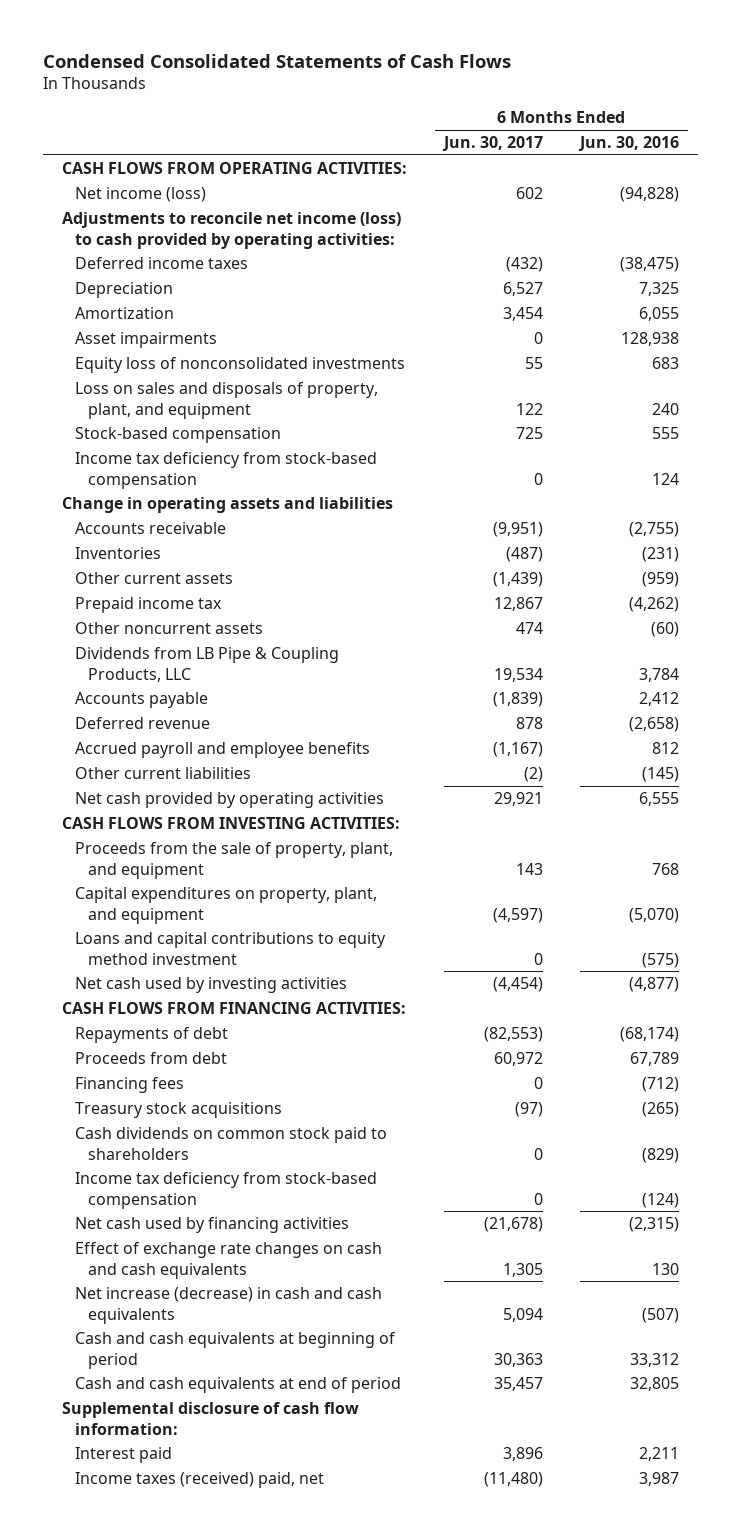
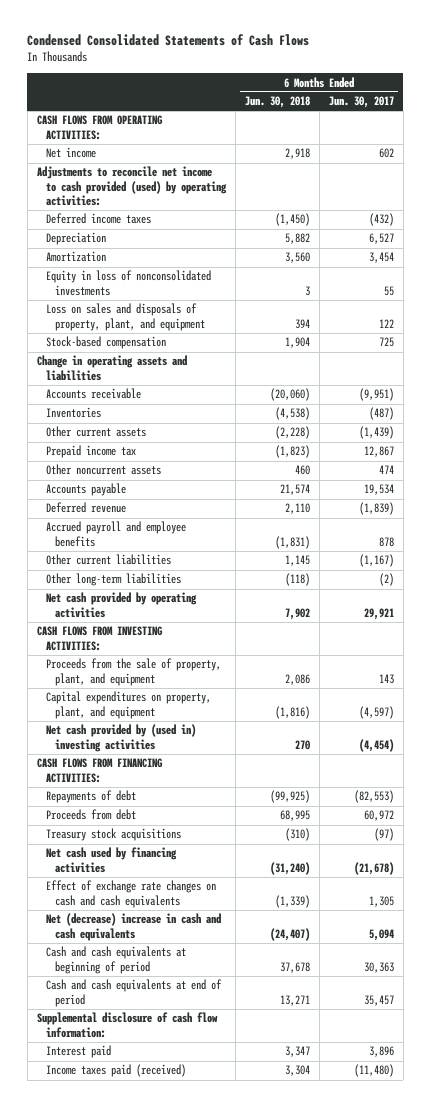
[577,136,679,152] Jun. 30, 2016 -> none
none -> [244,96,310,109] Jun. 30, 2018
[74,187,206,203] Net income (loss) -> [45,147,96,159] Net income
[61,212,401,249] Adjustments to reconcile net income (loss) to cash provided by operating activities: -> [36,166,227,206] Adjustments to reconcile net income to cash provided (used) by operating activities:
[74,332,217,349] Asset impairments -> none
[74,357,405,374] Equity loss of nonconsolidated investments -> [45,270,211,296] Equity in loss of nonconsolidated investments
[74,452,377,489] Income tax deficiency from stock-based compensation -> none
[74,767,251,780] Other current liabilities -> none
[74,647,339,682] Dividends from LB Pipe & Coupling Products, LLC -> [45,483,126,497] Accounts payable
[74,692,208,709] Accounts payable -> [45,502,126,514] Deferred revenue
[74,717,210,730] Deferred revenue -> [45,521,186,547] Accrued payroll and employee benefits
[74,742,370,759] Accrued payroll and employee benefits -> [45,554,171,566] Other current liabilities
none -> [45,573,181,587] Other long-term liabilities
[74,932,386,965] Loans and capital contributions to equity method investment -> none
[74,977,347,994] Net cash used by investing activities -> [45,724,196,752] Net cash provided by (used in) investing activities
[74,1077,184,1094] Financing fees -> none
[74,1127,387,1160] Cash dividends on common stock paid to shareholders -> none
[74,1172,377,1209] Income tax deficiency from stock-based compensation -> none
[74,1287,382,1324] Net increase (decrease) in cash and cash equivalents -> [45,913,221,941] Net (decrease) increase in cash and cash equivalents
[74,1472,324,1489] Income taxes (received) paid, net -> [45,1064,186,1078] Income taxes paid (received)

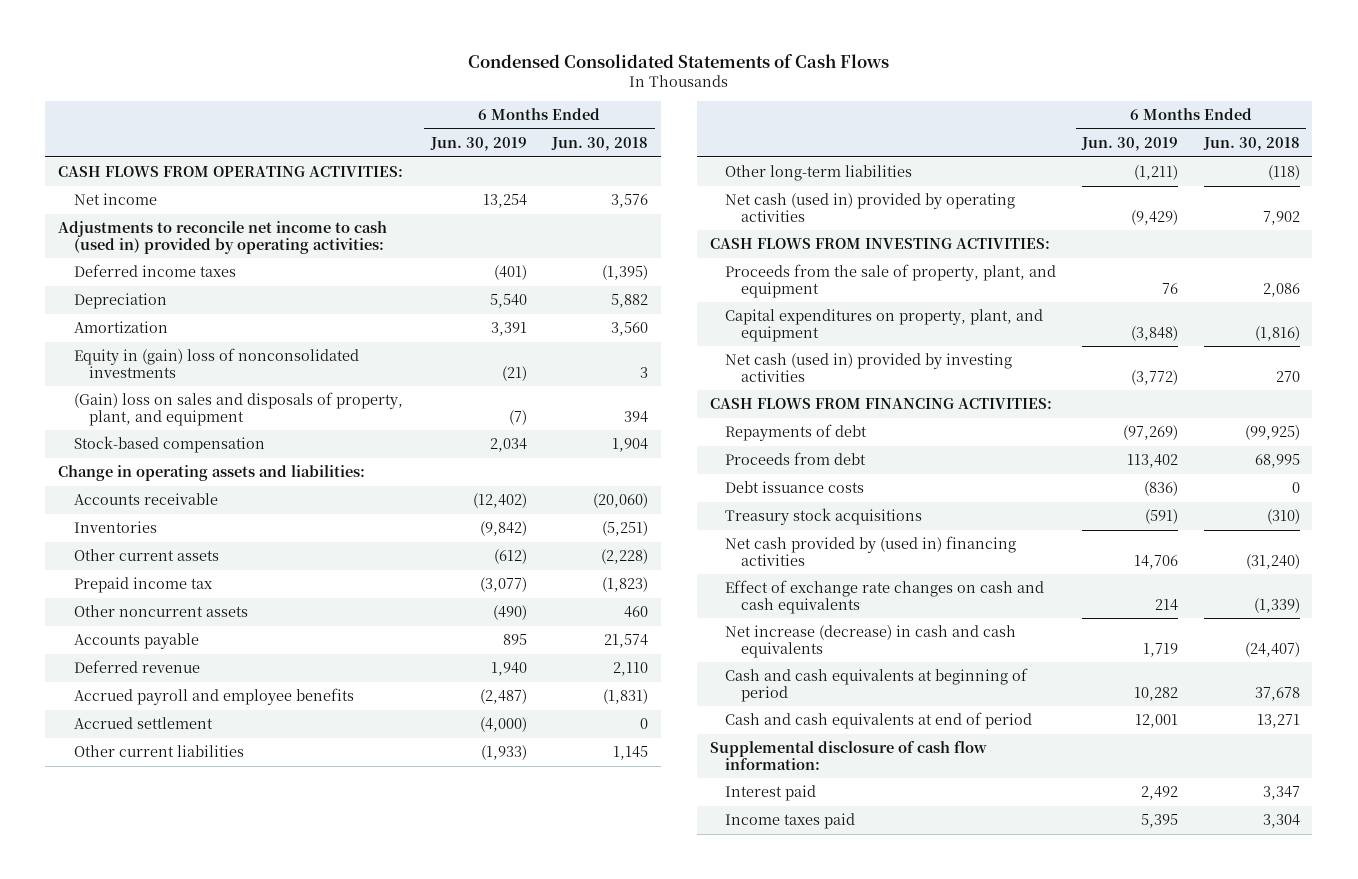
[328,96,394,109] Jun. 30, 2017 -> none
none -> [429,136,527,151] Jun. 30, 2019
[284,148,310,160] 2,918 -> [611,194,649,209] 3,576
[36,166,227,206] Adjustments to reconcile net income to cash provided (used) by operating activities: -> [58,221,388,254] Adjustments to reconcile net income to cash (used in) provided by operating activities:
[274,213,310,227] (1,450) -> [602,265,649,281] (1,395)
[45,270,211,296] Equity in loss of nonconsolidated investments -> [73,348,359,378] Equity in (gain) loss of nonconsolidated investments
[45,303,205,331] Loss on sales and disposals of property, plant, and equipment -> [73,392,403,426] (Gain) loss on sales and disposals of property, plant, and equipment
[36,355,187,381] Change in operating assets and liabilities -> [58,465,366,482] Change in operating assets and liabilities:
[274,407,310,421] (4,538) -> [602,521,649,537] (5,251)
none -> [73,717,213,730] Accrued settlement
[45,592,197,618] Net cash provided by operating activities -> [725,193,1016,222] Net cash (used in) provided by operating activities
[45,724,196,752] Net cash provided by (used in) investing activities -> [725,353,1013,382] Net cash (used in) provided by investing activities
none -> [725,481,865,494] Debt issuance costs
[45,847,177,873] Net cash used by financing activities -> [725,536,1017,566] Net cash provided by (used in) financing activities
[45,913,221,941] Net (decrease) increase in cash and cash equivalents -> [725,625,1017,658] Net increase (decrease) in cash and cash equivalents
[45,1064,186,1078] Income taxes paid (received) -> [725,813,856,830] Income taxes paid

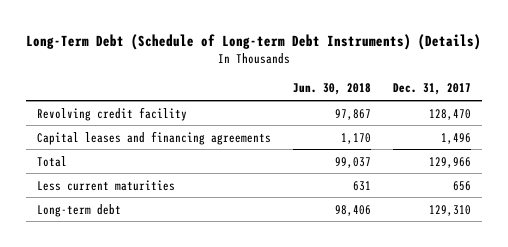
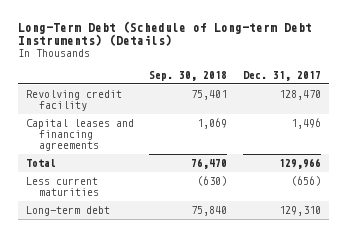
[293,83,372,96] Jun. 30, 2018 -> none
none -> [149,70,228,81] Sep. 30, 2018
[453,180,472,191] 656 -> [290,175,321,186] (656)

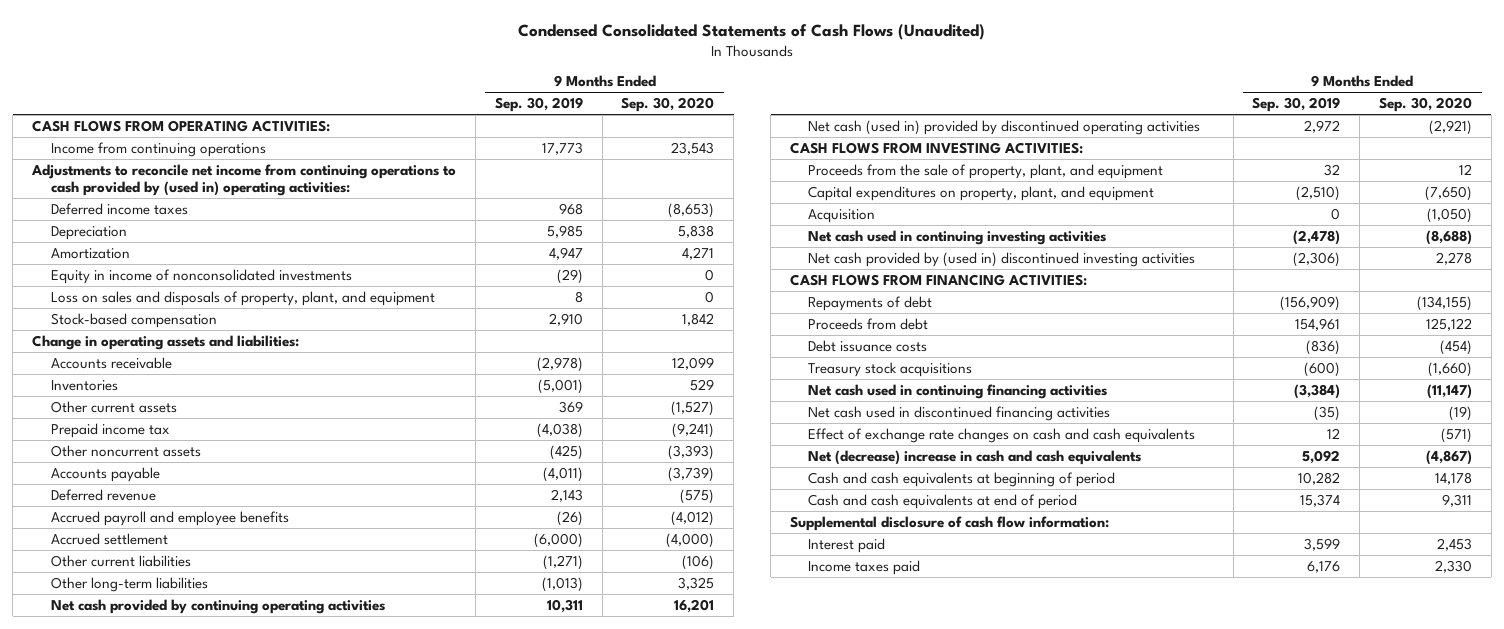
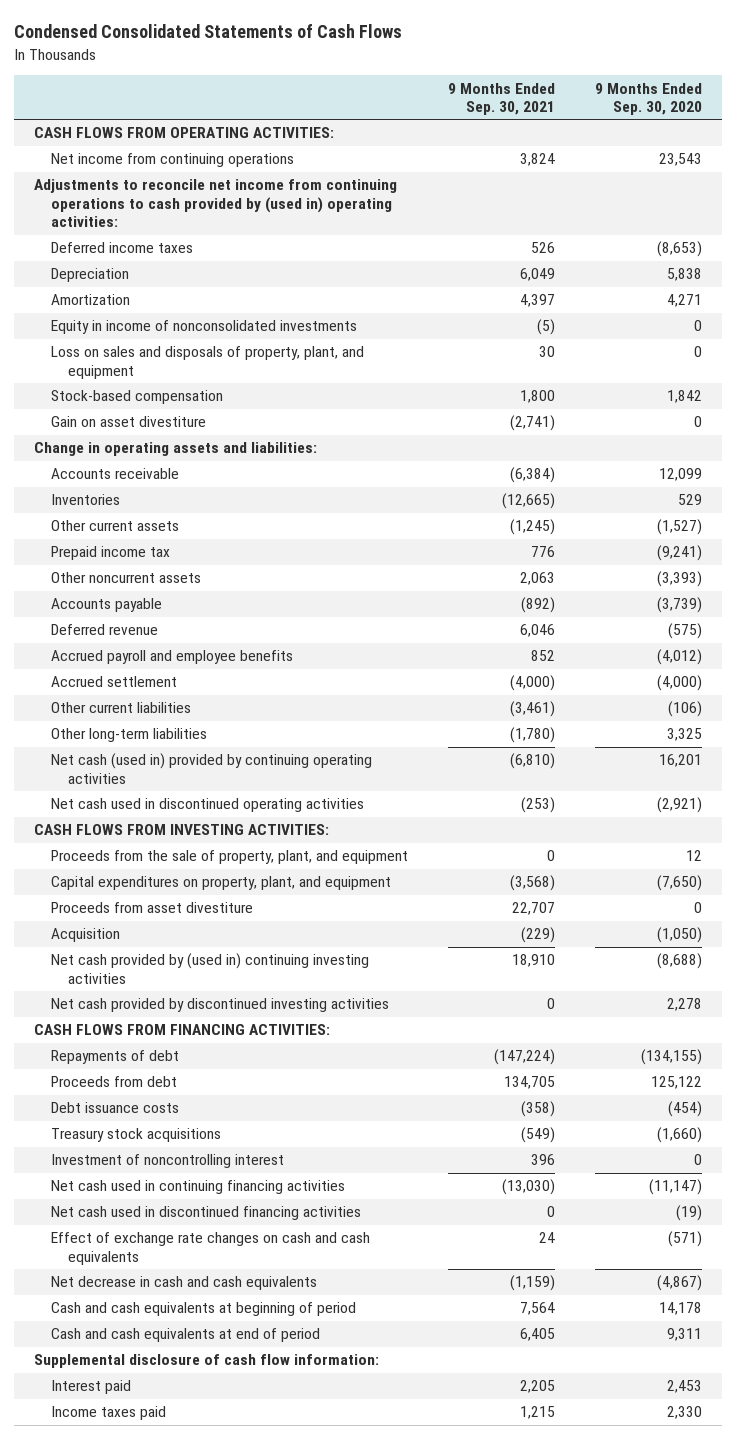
[518,23,986,40] Condensed Consolidated Statements of Cash Flows (Unaudited) -> [13,24,402,39] Condensed Consolidated Statements of Cash Flows
[494,97,583,113] Sep. 30, 2019 -> none
none -> [447,82,555,116] 9 Months Ended Sep. 30, 2021
[50,141,266,157] Income from continuing operations -> [50,153,294,168] Net income from continuing operations
none -> [50,416,206,428] Gain on asset divestiture
[50,598,385,614] Net cash provided by continuing operating activities -> [50,753,372,784] Net cash (used in) provided by continuing operating activities
[808,119,1201,135] Net cash (used in) provided by discontinued operating activities -> [50,798,364,813] Net cash used in discontinued operating activities
none -> [50,902,253,914] Proceeds from asset divestiture
[808,229,1107,245] Net cash used in continuing investing activities -> [50,953,369,984] Net cash provided by (used in) continuing investing activities
[808,251,1196,267] Net cash provided by (used in) discontinued investing activities -> [50,998,389,1013] Net cash provided by discontinued investing activities
none -> [50,1154,284,1169] Investment of noncontrolling interest
[808,449,1142,465] Net (decrease) increase in cash and cash equivalents -> [50,1276,317,1291] Net decrease in cash and cash equivalents

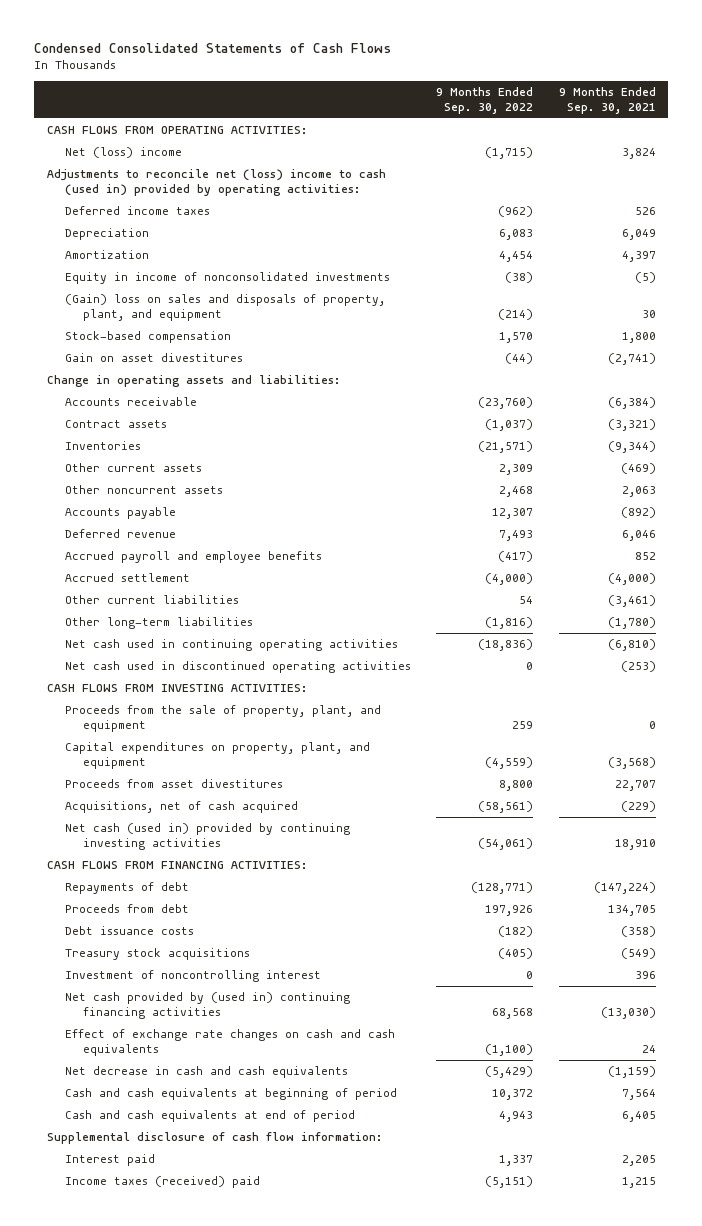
[594,82,702,116] 9 Months Ended Sep. 30, 2020 -> none
none -> [436,87,534,114] 9 Months Ended Sep. 30, 2022
[50,153,294,168] Net income from continuing operations -> [64,147,182,159] Net (loss) income
[33,179,397,228] Adjustments to reconcile net income from continuing operations to cash provided by (used in) operating activities: -> [46,169,386,196] Adjustments to reconcile net (loss) income to cash (used in) provided by operating activities:
[50,346,364,379] Loss on sales and disposals of property, plant, and equipment -> [64,294,385,321] (Gain) loss on sales and disposals of property, plant, and equipment
[50,416,206,428] Gain on asset divestiture -> [64,353,243,363] Gain on asset divestitures
[50,546,170,561] Prepaid income tax -> none
none -> [64,420,167,429] Contract assets
[501,493,555,510] (12,665) -> [607,441,656,454] (9,344)
[509,519,555,536] (1,245) -> [620,463,656,475] (469)
[50,753,372,784] Net cash (used in) provided by continuing operating activities -> [64,639,398,652] Net cash used in continuing operating activities
[50,998,389,1013] Net cash provided by discontinued investing activities -> none
[50,902,253,914] Proceeds from asset divestiture -> [64,779,283,789] Proceeds from asset divestitures
[50,928,120,943] Acquisition -> [64,801,298,814] Acquisitions, net of cash acquired
[50,953,369,984] Net cash provided by (used in) continuing investing activities -> [64,823,350,850] Net cash (used in) provided by continuing investing activities
[50,1206,361,1221] Net cash used in discontinued financing activities -> none
[50,1180,345,1195] Net cash used in continuing financing activities -> [64,992,350,1019] Net cash provided by (used in) continuing financing activities
[50,1406,166,1421] Income taxes paid -> [64,1176,260,1189] Income taxes (received) paid

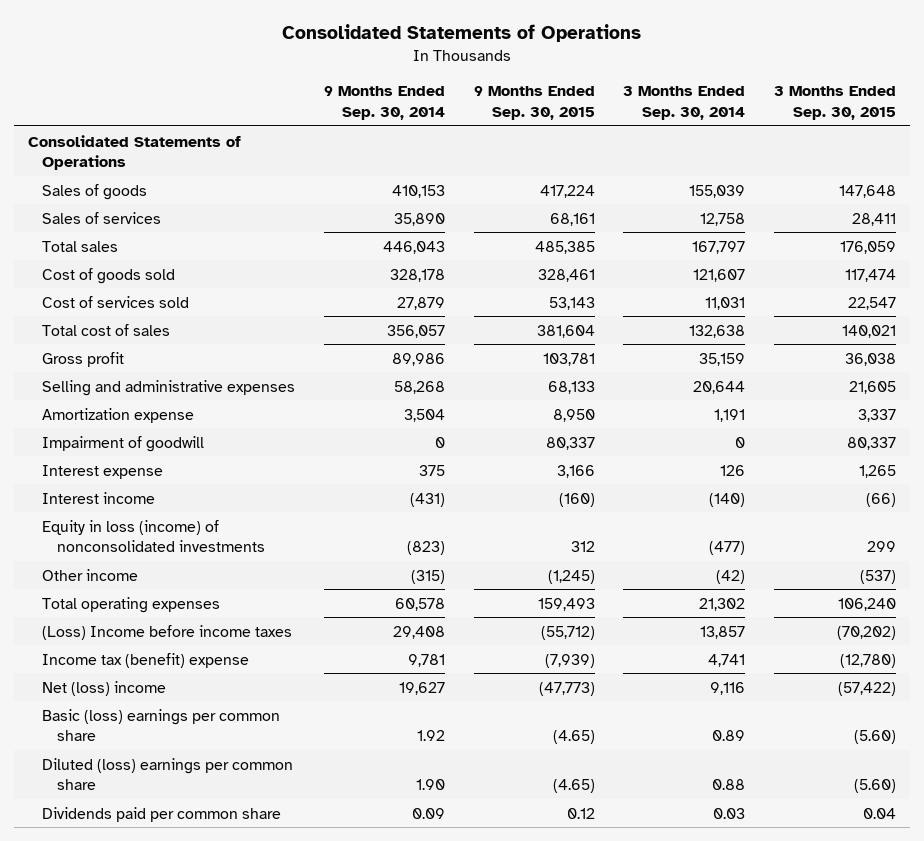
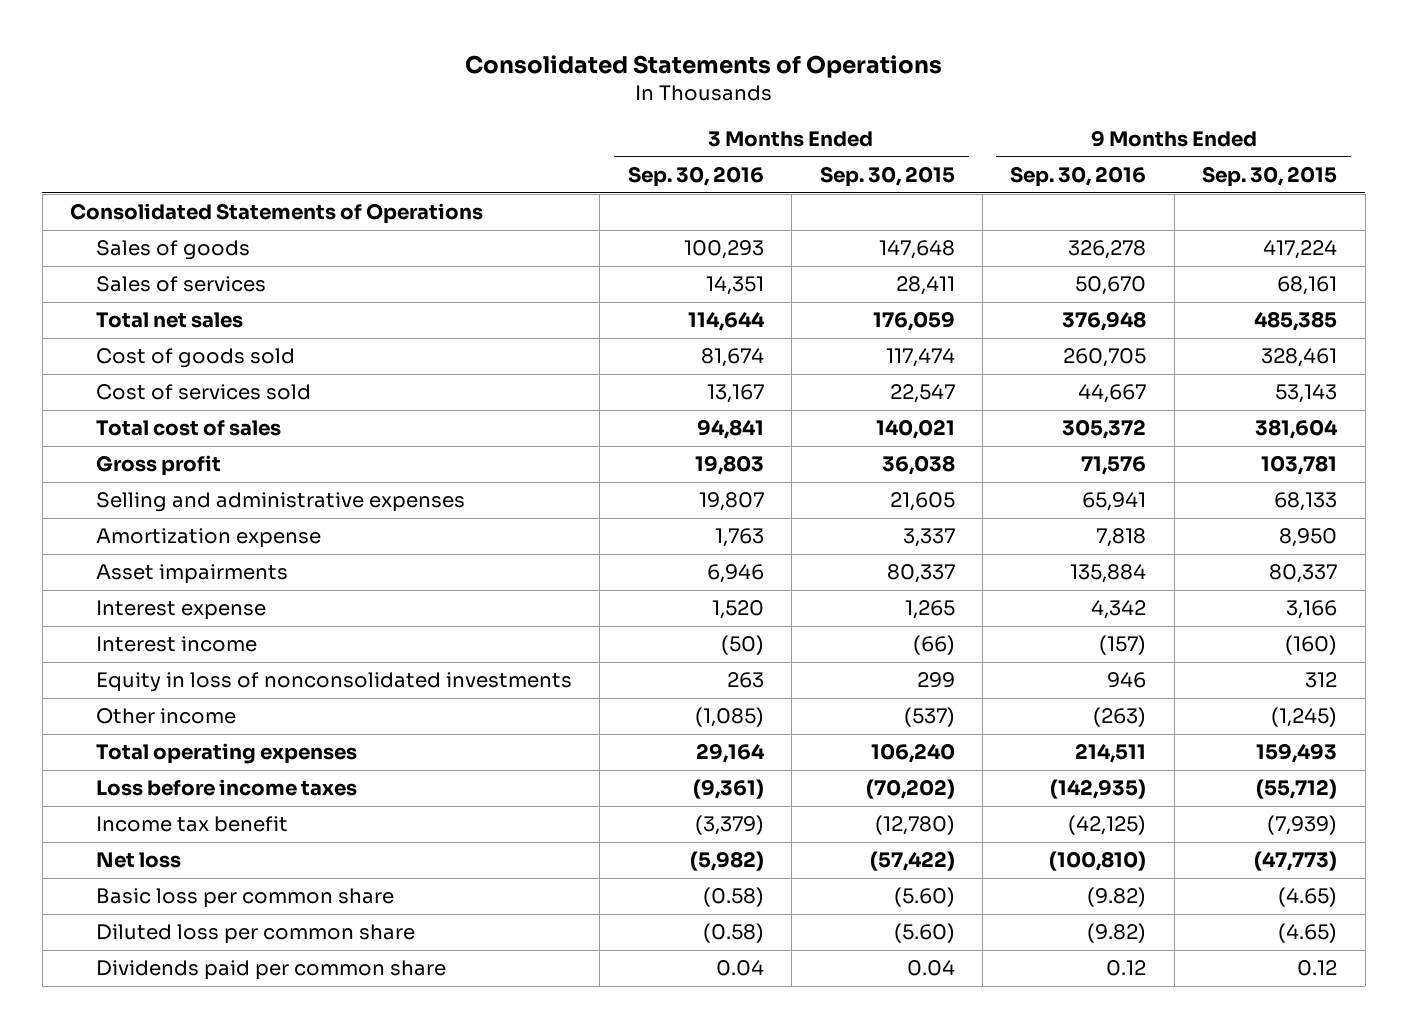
[324,86,446,121] 9 Months Ended Sep. 30, 2014 -> none
[623,86,746,121] 3 Months Ended Sep. 30, 2014 -> none
none -> [627,166,764,188] Sep. 30, 2016
none -> [1010,166,1147,188] Sep. 30, 2016
[42,240,119,252] Total sales -> [95,312,243,329] Total net sales
[42,435,205,452] Impairment of goodwill -> [95,564,288,585] Asset impairments
[42,519,265,553] Equity in loss (income) of nonconsolidated investments -> [95,672,572,693] Equity in loss of nonconsolidated investments
[42,624,293,640] (Loss) Income before income taxes -> [95,779,357,797] Loss before income taxes
[42,652,250,668] Income tax (benefit) expense -> [95,816,288,833] Income tax benefit
[42,680,167,696] Net (loss) income -> [95,852,181,869] Net loss
[42,708,281,742] Basic (loss) earnings per common share -> [95,888,394,909] Basic loss per common share
[42,757,294,791] Diluted (loss) earnings per common share -> [95,924,415,945] Diluted loss per common share

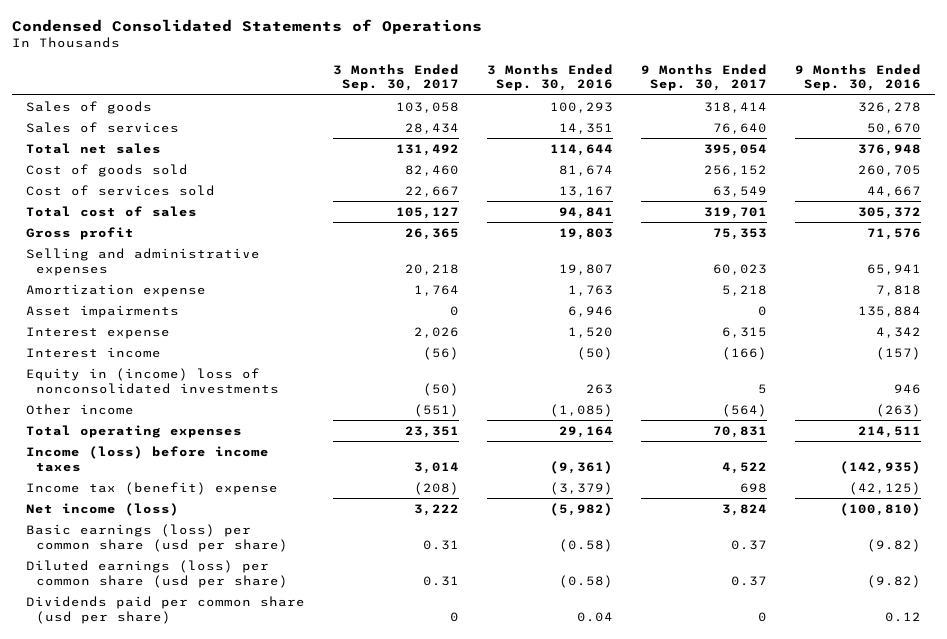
[464,55,942,79] Consolidated Statements of Operations -> [11,18,482,34] Condensed Consolidated Statements of Operations
[819,166,955,188] Sep. 30, 2015 -> none
[1202,166,1338,188] Sep. 30, 2015 -> none
none -> [332,63,459,92] 3 Months Ended Sep. 30, 2017
none -> [640,63,767,92] 9 Months Ended Sep. 30, 2017
[70,203,484,225] Consolidated Statements of Operations -> none
[95,672,572,693] Equity in loss of nonconsolidated investments -> [25,367,280,394] Equity in (income) loss of nonconsolidated investments
[95,779,357,797] Loss before income taxes -> [25,445,269,472] Income (loss) before income taxes
[95,816,288,833] Income tax benefit -> [25,481,278,495] Income tax (benefit) expense
[95,852,181,869] Net loss -> [25,502,179,516] Net income (loss)
[95,888,394,909] Basic loss per common share -> [25,523,289,552] Basic earnings (loss) per common share (usd per share)
[95,924,415,945] Diluted loss per common share -> [25,559,289,588] Diluted earnings (loss) per common share (usd per share)
[95,960,446,981] Dividends paid per common share -> [25,595,305,624] Dividends paid per common share (usd per share)

